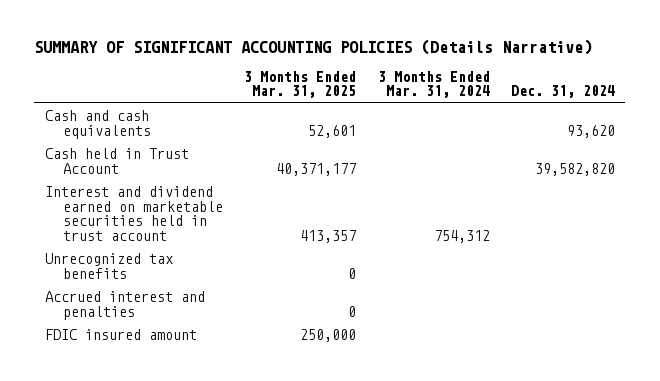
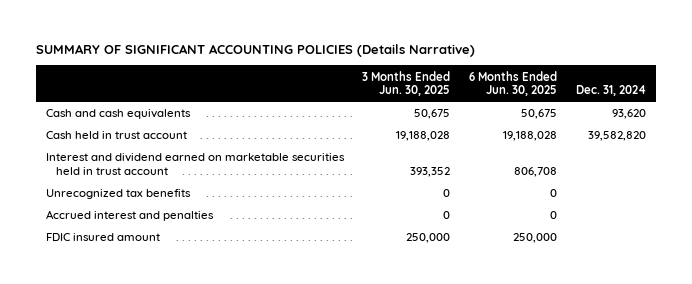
[244,70,357,99] 3 Months Ended Mar. 31, 2025 -> none
[377,70,490,99] 3 Months Ended Mar. 31, 2024 -> none
none -> [362,70,451,97] 3 Months Ended Jun. 30, 2025
none -> [469,70,558,97] 6 Months Ended Jun. 30, 2025
[44,148,189,174] Cash held in Trust Account -> [45,131,187,140] Cash held in trust account

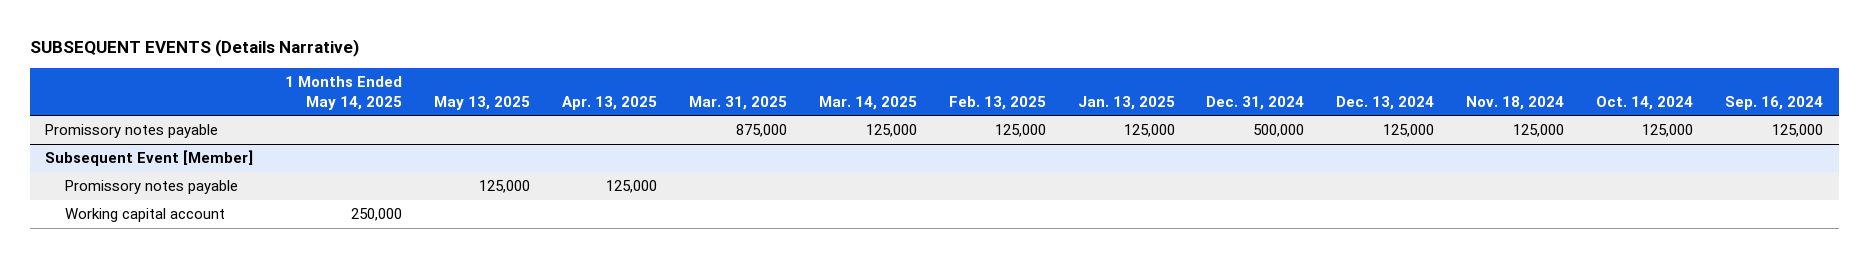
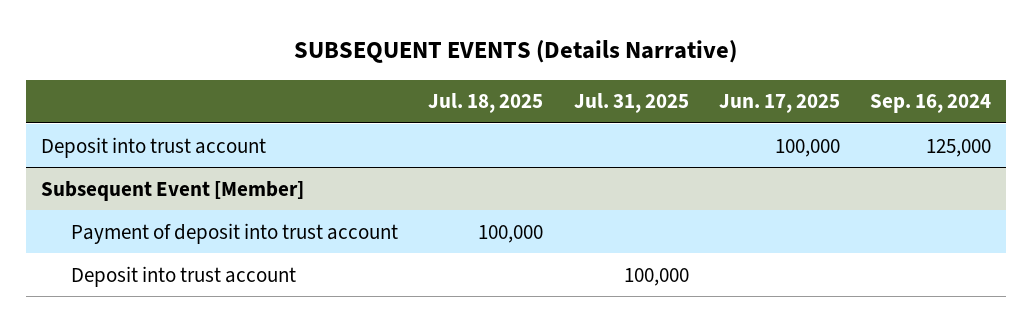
[285,76,403,110] 1 Months Ended May 14, 2025 -> none
[434,95,531,110] May 13, 2025 -> none
[562,95,658,110] Apr. 13, 2025 -> none
[688,95,787,110] Mar. 31, 2025 -> none
[818,95,917,110] Mar. 14, 2025 -> none
[948,95,1046,110] Feb. 13, 2025 -> none
[1077,95,1175,110] Jan. 13, 2025 -> none
[1206,95,1305,110] Dec. 31, 2024 -> none
[1336,95,1435,110] Dec. 13, 2024 -> none
[1466,95,1565,110] Nov. 18, 2024 -> none
[1596,95,1694,110] Oct. 14, 2024 -> none
none -> [428,93,544,114] Jul. 18, 2025
none -> [573,93,689,114] Jul. 31, 2025
none -> [718,94,840,114] Jun. 17, 2025
[45,124,219,139] Promissory notes payable -> [40,136,266,158] Deposit into trust account
[64,180,238,195] Promissory notes payable -> none
[64,208,225,223] Working capital account -> [70,222,398,244] Payment of deposit into trust account
none -> [70,265,296,287] Deposit into trust account

